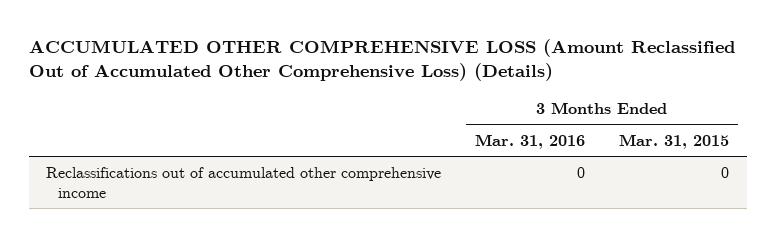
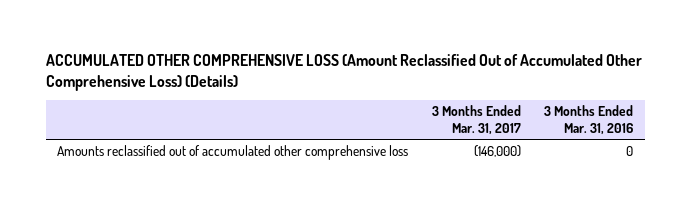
[619,133,730,149] Mar. 31, 2015 -> none
none -> [431,105,521,136] 3 Months Ended Mar. 31, 2017
[45,167,441,198] Reclassifications out of accumulated other comprehensive income -> [57,144,409,160] Amounts reclassified out of accumulated other comprehensive loss

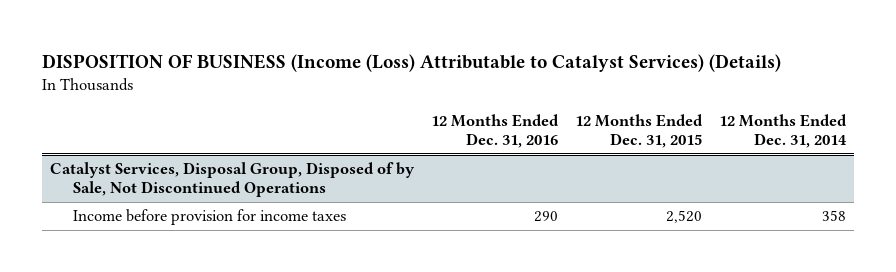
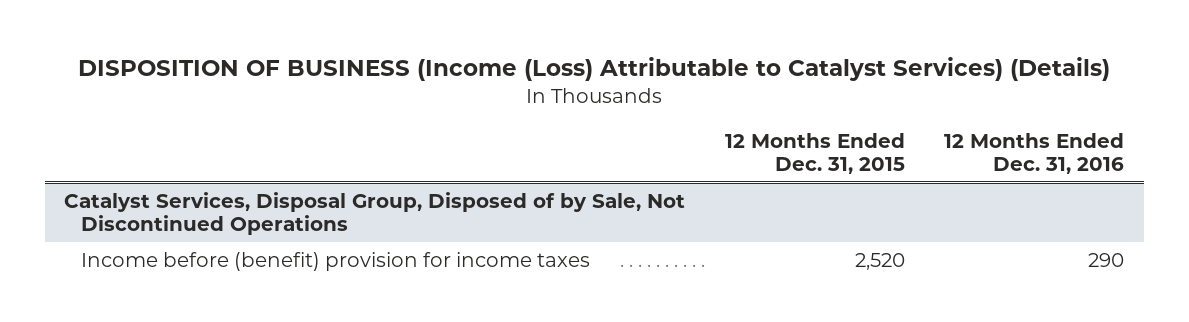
[718,113,847,149] 12 Months Ended Dec. 31, 2014 -> none
[73,209,347,226] Income before provision for income taxes -> [81,251,591,271] Income before (benefit) provision for income taxes

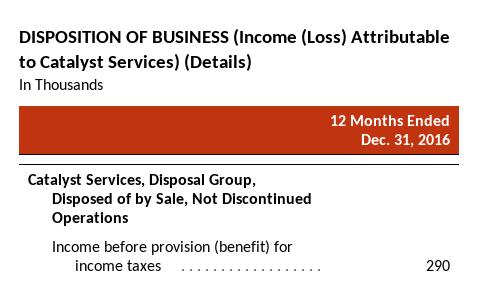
[724,132,905,175] 12 Months Ended Dec. 31, 2015 -> none
[81,251,591,271] Income before (benefit) provision for income taxes -> [51,240,293,272] Income before provision (benefit) for income taxes

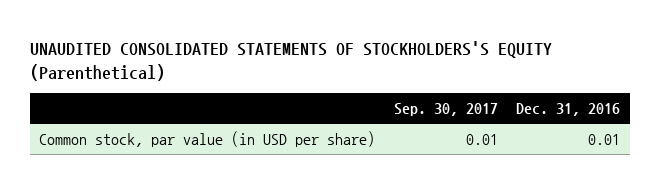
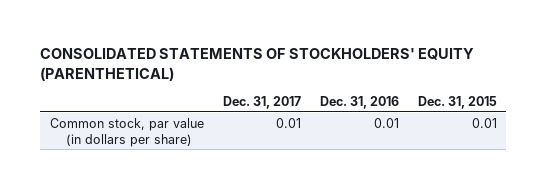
[30,40,553,81] UNAUDITED CONSOLIDATED STATEMENTS OF STOCKHOLDERS'S EQUITY (Parenthetical) -> [39,48,474,81] CONSOLIDATED STATEMENTS OF STOCKHOLDERS' EQUITY (PARENTHETICAL)
[393,103,498,117] Sep. 30, 2017 -> none
none -> [222,96,301,110] Dec. 31, 2017
none -> [417,96,497,110] Dec. 31, 2015
[39,130,376,147] Common stock, par value (in USD per share) -> [49,117,204,147] Common stock, par value (in dollars per share)

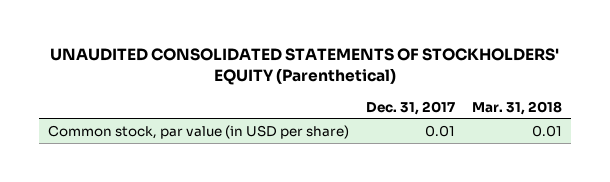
[39,48,474,81] CONSOLIDATED STATEMENTS OF STOCKHOLDERS' EQUITY (PARENTHETICAL) -> [50,48,560,86] UNAUDITED CONSOLIDATED STATEMENTS OF STOCKHOLDERS' EQUITY (Parenthetical)
[319,96,399,110] Dec. 31, 2016 -> none
[417,96,497,110] Dec. 31, 2015 -> none
none -> [472,100,563,115] Mar. 31, 2018
[49,117,204,147] Common stock, par value (in dollars per share) -> [47,124,349,139] Common stock, par value (in USD per share)

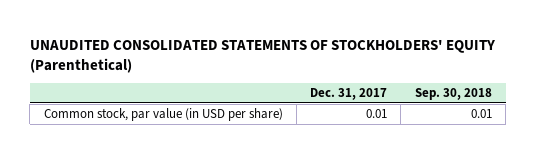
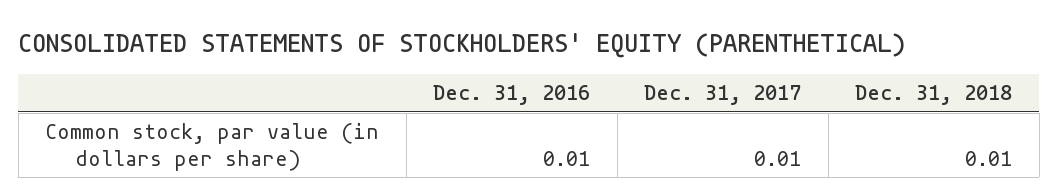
[29,39,495,73] UNAUDITED CONSOLIDATED STATEMENTS OF STOCKHOLDERS' EQUITY (Parenthetical) -> [18,33,907,59] CONSOLIDATED STATEMENTS OF STOCKHOLDERS' EQUITY (PARENTHETICAL)
[414,87,492,100] Sep. 30, 2018 -> none
none -> [433,85,591,106] Dec. 31, 2016
none -> [855,85,1013,106] Dec. 31, 2018
[43,108,283,122] Common stock, par value (in USD per share) -> [45,123,380,171] Common stock, par value (in dollars per share)

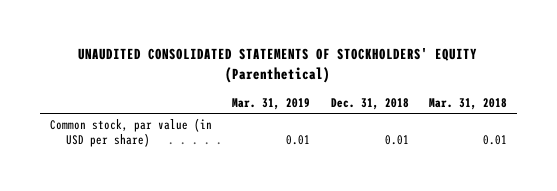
[18,33,907,59] CONSOLIDATED STATEMENTS OF STOCKHOLDERS' EQUITY (PARENTHETICAL) -> [78,48,478,83] UNAUDITED CONSOLIDATED STATEMENTS OF STOCKHOLDERS' EQUITY (Parenthetical)
[433,85,591,106] Dec. 31, 2016 -> none
[644,85,802,106] Dec. 31, 2017 -> none
none -> [232,97,311,110] Mar. 31, 2019
none -> [428,97,507,110] Mar. 31, 2018
[45,123,380,171] Common stock, par value (in dollars per share) -> [50,118,213,148] Common stock, par value (in USD per share)

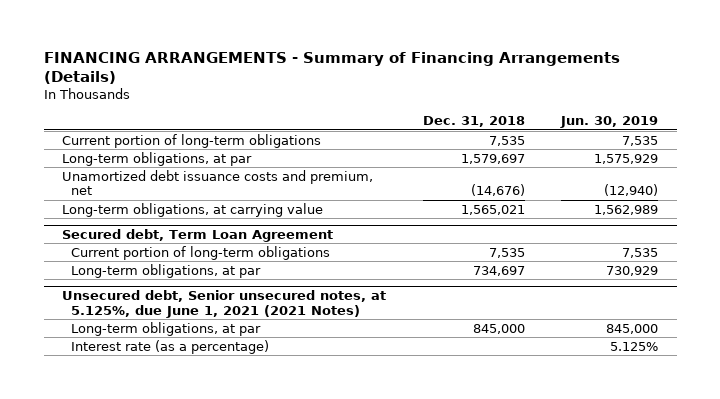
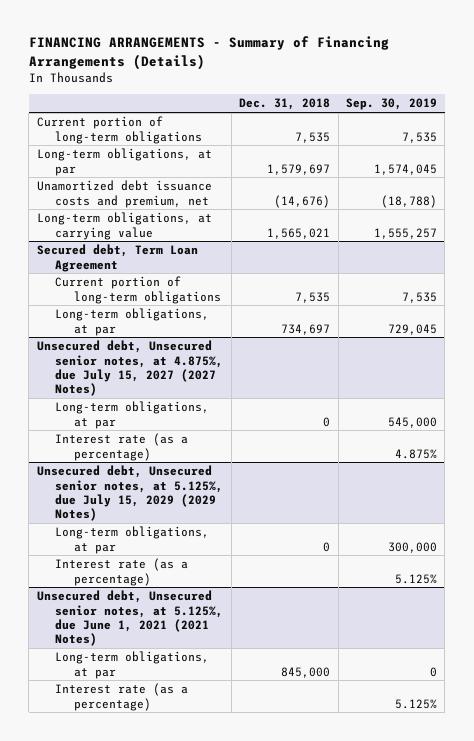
[560,116,659,129] Jun. 30, 2019 -> none
none -> [345,98,437,111] Sep. 30, 2019
none -> [36,340,224,397] Unsecured debt, Unsecured senior notes, at 4.875%, due July 15, 2027 (2027 Notes)
none -> [55,401,210,429] Long-term obligations, at par
none -> [55,433,189,461] Interest rate (as a percentage)
none -> [36,465,224,522] Unsecured debt, Unsecured senior notes, at 5.125%, due July 15, 2029 (2029 Notes)
none -> [55,526,210,554] Long-term obligations, at par
none -> [55,558,189,586] Interest rate (as a percentage)
[61,289,386,318] Unsecured debt, Senior unsecured notes, at 5.125%, due June 1, 2021 (2021 Notes) -> [36,590,224,647] Unsecured debt, Unsecured senior notes, at 5.125%, due June 1, 2021 (2021 Notes)

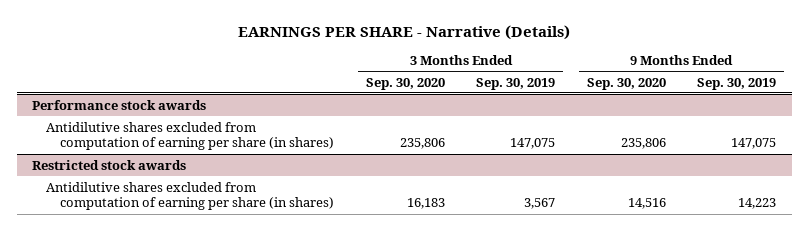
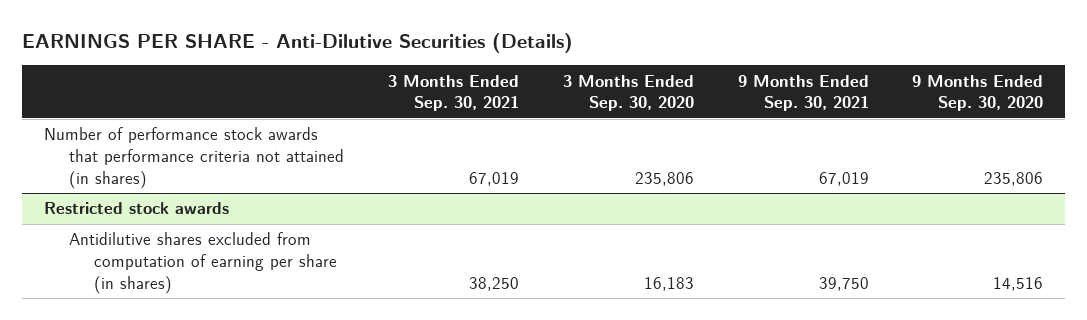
[238,24,571,40] EARNINGS PER SHARE - Narrative (Details) -> [22,33,574,54] EARNINGS PER SHARE - Anti-Dilutive Securities (Details)
[476,77,556,90] Sep. 30, 2019 -> none
[697,77,777,90] Sep. 30, 2019 -> none
none -> [387,74,519,112] 3 Months Ended Sep. 30, 2021
none -> [737,74,869,112] 9 Months Ended Sep. 30, 2021
[32,99,207,110] Performance stock awards -> none
[46,121,335,151] Antidilutive shares excluded from computation of earning per share (in shares) -> [43,127,344,189] Number of performance stock awards that performance criteria not attained (in shares)

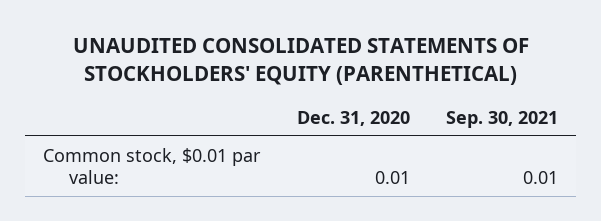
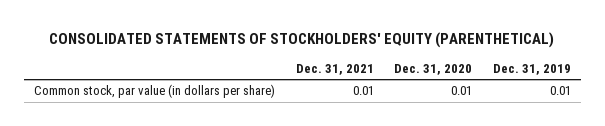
[72,37,529,85] UNAUDITED CONSOLIDATED STATEMENTS OF STOCKHOLDERS' EQUITY (PARENTHETICAL) -> [49,32,555,49] CONSOLIDATED STATEMENTS OF STOCKHOLDERS' EQUITY (PARENTHETICAL)
[446,110,559,128] Sep. 30, 2021 -> none
none -> [295,63,374,75] Dec. 31, 2021
none -> [492,63,571,75] Dec. 31, 2019
[43,147,262,185] Common stock, $0.01 par value: -> [34,84,276,99] Common stock, par value (in dollars per share)

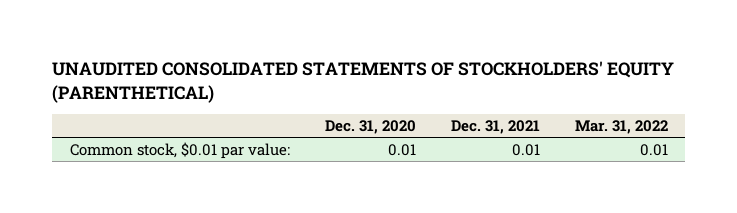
[49,32,555,49] CONSOLIDATED STATEMENTS OF STOCKHOLDERS' EQUITY (PARENTHETICAL) -> [52,61,675,103] UNAUDITED CONSOLIDATED STATEMENTS OF STOCKHOLDERS' EQUITY (PARENTHETICAL)
[492,63,571,75] Dec. 31, 2019 -> none
none -> [574,119,668,134] Mar. 31, 2022
[34,84,276,99] Common stock, par value (in dollars per share) -> [69,142,290,160] Common stock, $0.01 par value:

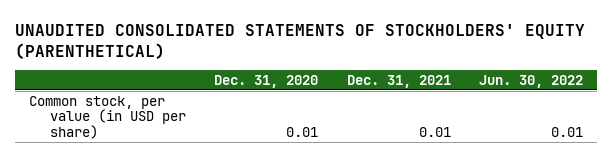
[574,119,668,134] Mar. 31, 2022 -> none
none -> [479,74,584,88] Jun. 30, 2022
[69,142,290,160] Common stock, $0.01 par value: -> [28,95,186,140] Common stock, per value (in USD per share)

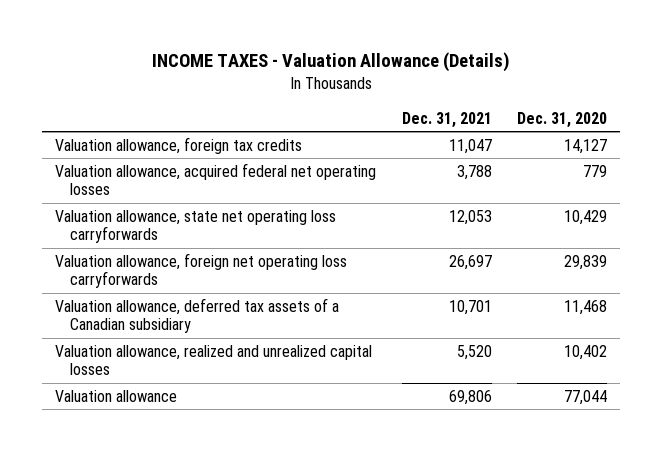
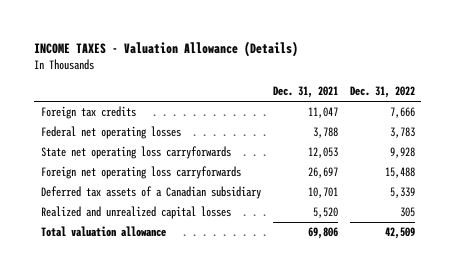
[517,111,608,128] Dec. 31, 2020 -> none
none -> [350,86,416,99] Dec. 31, 2022
[55,136,303,154] Valuation allowance, foreign tax credits -> [40,106,136,120] Foreign tax credits
[55,162,377,196] Valuation allowance, acquired federal net operating losses -> [40,126,181,140] Federal net operating losses
[55,209,337,244] Valuation allowance, state net operating loss carryforwards -> [40,146,231,160] State net operating loss carryforwards
[55,252,348,289] Valuation allowance, foreign net operating loss carryforwards -> [40,166,241,180] Foreign net operating loss carryforwards
[55,297,340,334] Valuation allowance, deferred tax assets of a Canadian subsidiary -> [40,186,261,200] Deferred tax assets of a Canadian subsidiary
[55,344,373,376] Valuation allowance, realized and unrealized capital losses -> [40,206,231,220] Realized and unrealized capital losses
[55,389,178,402] Valuation allowance -> [40,226,166,238] Total valuation allowance

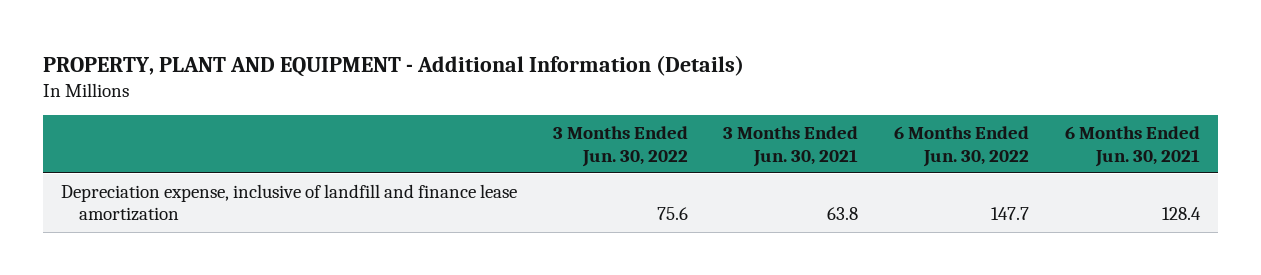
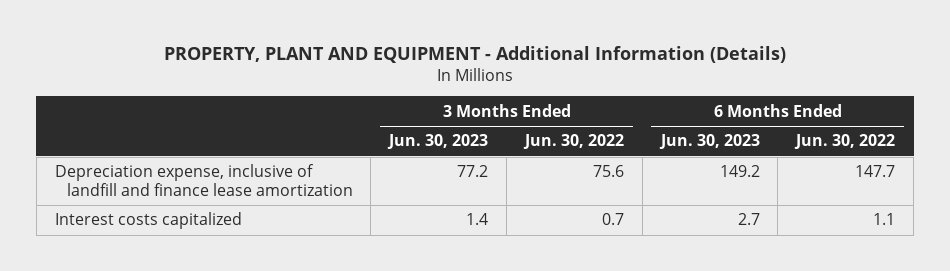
[723,126,859,167] 3 Months Ended Jun. 30, 2021 -> none
[1065,126,1201,167] 6 Months Ended Jun. 30, 2021 -> none
none -> [387,134,489,150] Jun. 30, 2023
none -> [658,134,760,150] Jun. 30, 2023
none -> [54,212,242,230] Interest costs capitalized

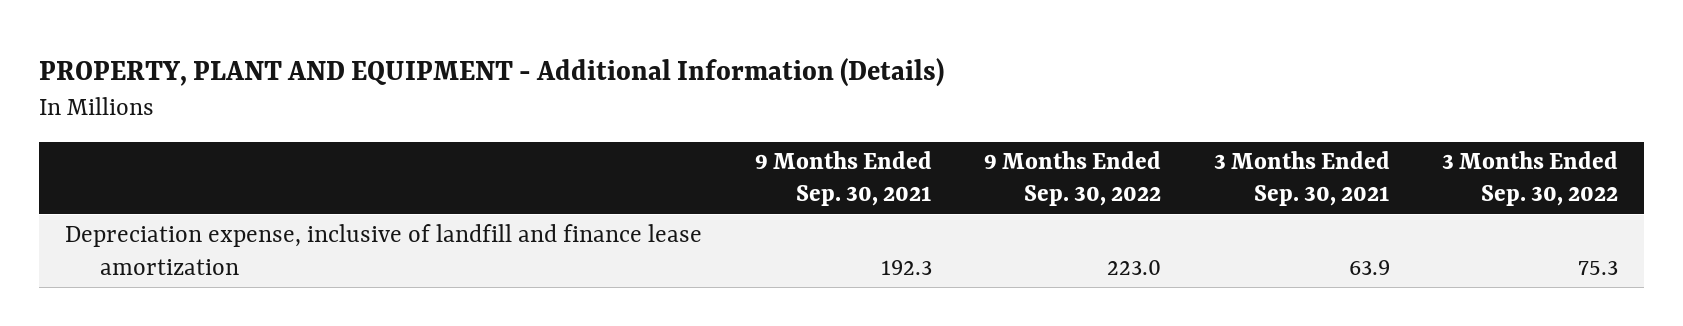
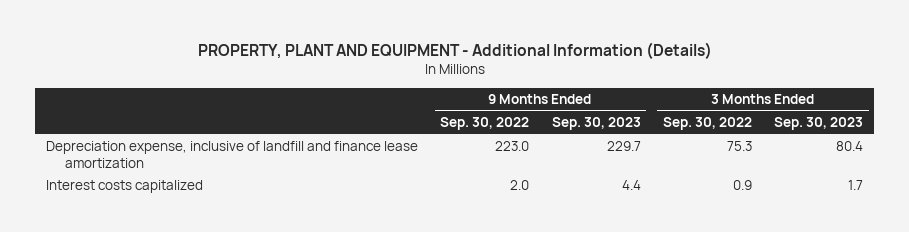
[754,150,932,207] 9 Months Ended Sep. 30, 2021 -> none
[1213,150,1390,207] 3 Months Ended Sep. 30, 2021 -> none
none -> [551,117,641,131] Sep. 30, 2023
none -> [774,117,864,131] Sep. 30, 2023
none -> [46,180,204,194] Interest costs capitalized

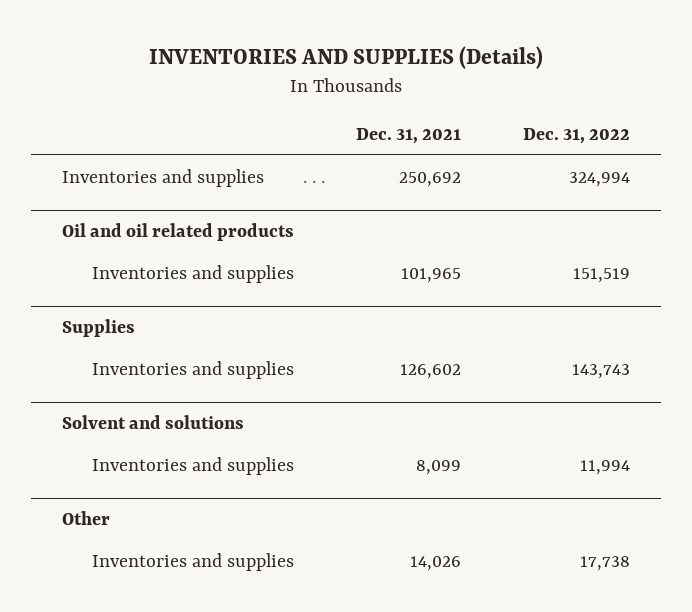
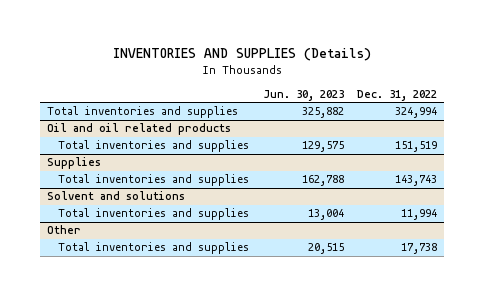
[355,128,461,145] Dec. 31, 2021 -> none
none -> [262,89,344,101] Jun. 30, 2023
[61,168,264,187] Inventories and supplies -> [46,106,238,119] Total inventories and supplies
[91,264,294,283] Inventories and supplies -> [58,140,250,153] Total inventories and supplies
[91,360,294,379] Inventories and supplies -> [58,174,250,187] Total inventories and supplies
[91,456,294,475] Inventories and supplies -> [58,208,250,221] Total inventories and supplies
[91,552,294,571] Inventories and supplies -> [58,242,250,255] Total inventories and supplies

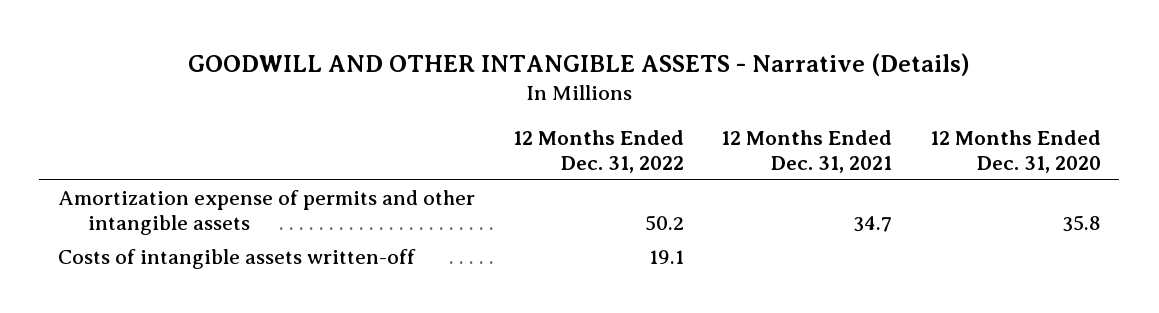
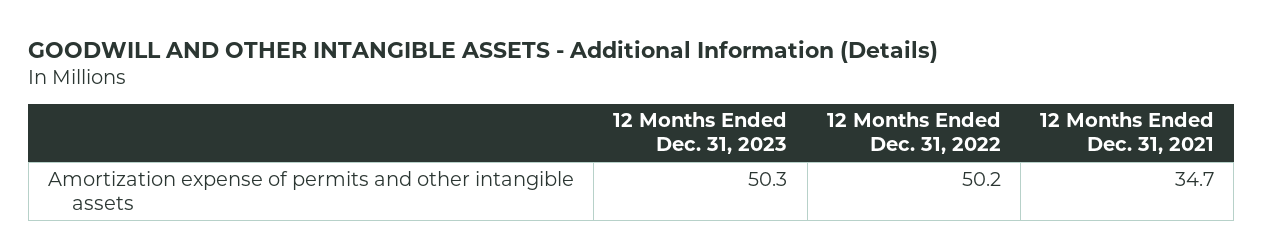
[188,52,971,76] GOODWILL AND OTHER INTANGIBLE ASSETS - Narrative (Details) -> [28,40,939,64] GOODWILL AND OTHER INTANGIBLE ASSETS - Additional Information (Details)
[929,130,1101,173] 12 Months Ended Dec. 31, 2020 -> none
none -> [613,112,788,155] 12 Months Ended Dec. 31, 2023
[58,249,417,270] Costs of intangible assets written-off -> none

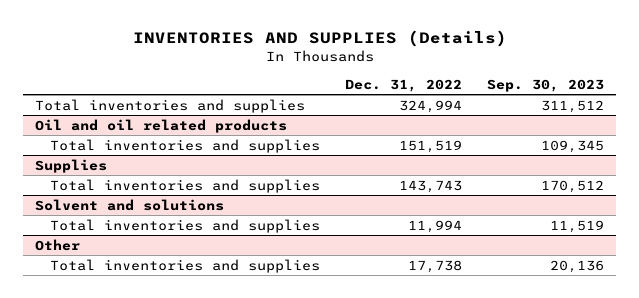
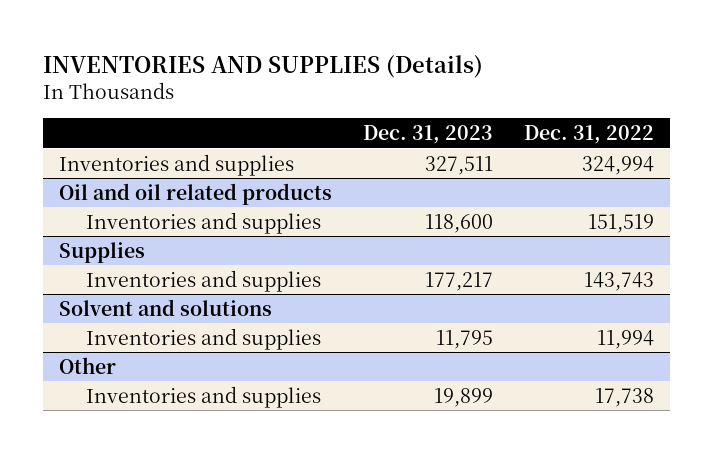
[486,78,604,92] Sep. 30, 2023 -> none
none -> [362,125,493,145] Dec. 31, 2023
[35,98,306,113] Total inventories and supplies -> [58,153,294,176] Inventories and supplies
[50,138,321,153] Total inventories and supplies -> [85,211,321,234] Inventories and supplies
[50,178,321,193] Total inventories and supplies -> [85,269,321,292] Inventories and supplies
[50,218,321,233] Total inventories and supplies -> [85,327,321,350] Inventories and supplies
[50,258,321,273] Total inventories and supplies -> [85,385,321,408] Inventories and supplies

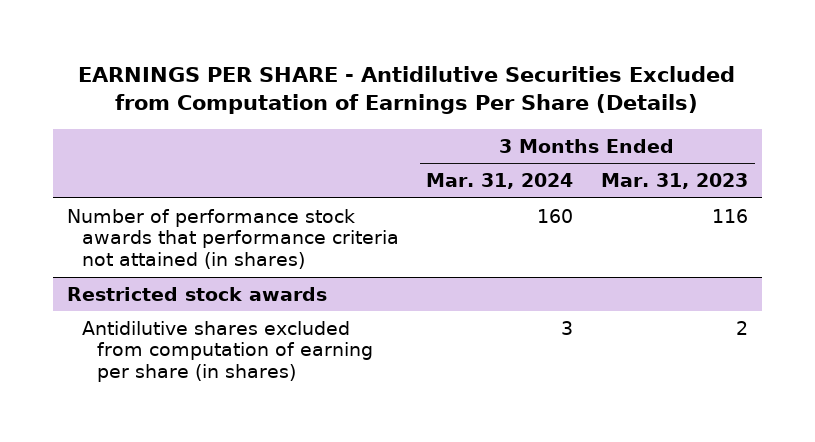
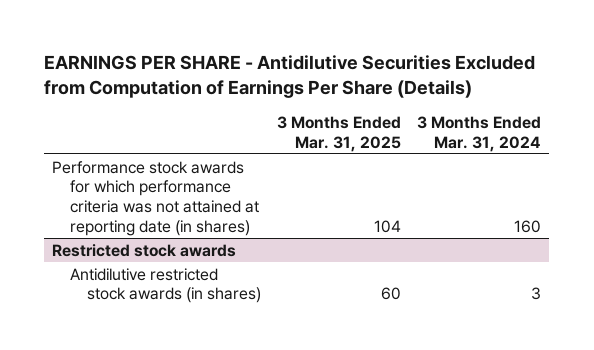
[600,173,748,190] Mar. 31, 2023 -> none
none -> [277,115,402,152] 3 Months Ended Mar. 31, 2025
[66,208,399,270] Number of performance stock awards that performance criteria not attained (in shares) -> [52,160,259,237] Performance stock awards for which performance criteria was not attained at reporting date (in shares)
[81,320,373,383] Antidilutive shares excluded from computation of earning per share (in shares) -> [69,267,262,304] Antidilutive restricted stock awards (in shares)

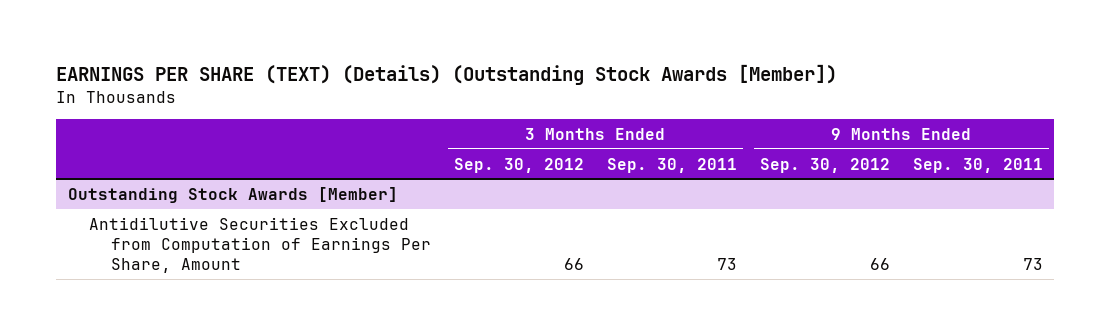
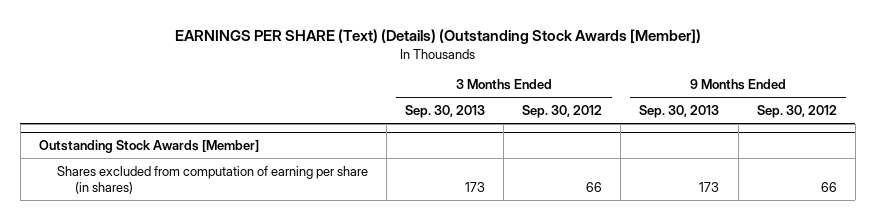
[56,64,838,86] EARNINGS PER SHARE (TEXT) (Details) (Outstanding Stock Awards [Member]) -> [174,28,701,44] EARNINGS PER SHARE (Text) (Details) (Outstanding Stock Awards [Member])
[606,157,737,173] Sep. 30, 2011 -> none
[912,157,1043,173] Sep. 30, 2011 -> none
none -> [405,105,486,119] Sep. 30, 2013
none -> [639,105,720,119] Sep. 30, 2013
[89,216,431,273] Antidilutive Securities Excluded from Computation of Earnings Per Share, Amount -> [56,165,368,194] Shares excluded from computation of earning per share (in shares)

